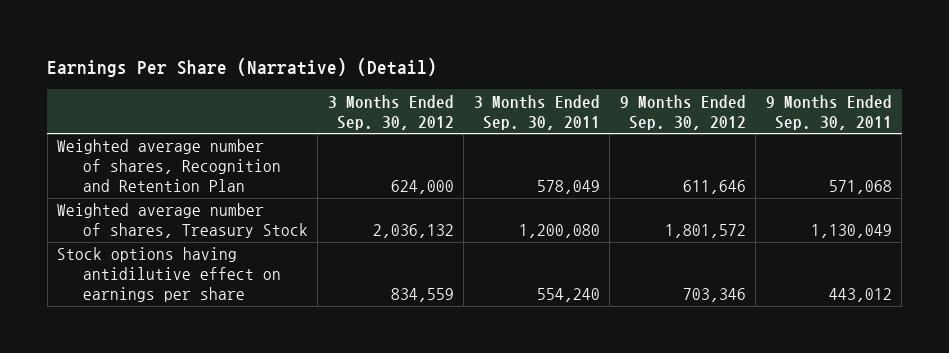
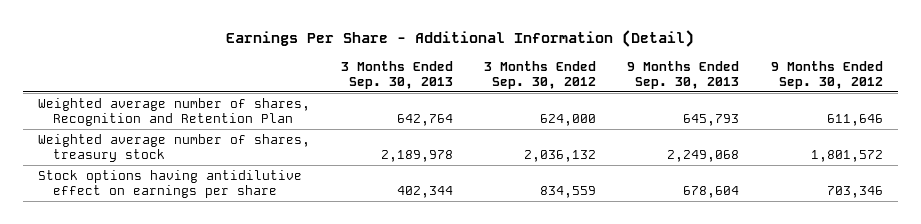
[47,57,438,77] Earnings Per Share (Narrative) (Detail) -> [226,29,695,47] Earnings Per Share - Additional Information (Detail)
[473,94,600,130] 3 Months Ended Sep. 30, 2011 -> none
[765,94,892,130] 9 Months Ended Sep. 30, 2011 -> none
none -> [341,60,454,89] 3 Months Ended Sep. 30, 2013
none -> [627,60,740,89] 9 Months Ended Sep. 30, 2013
[57,203,308,239] Weighted average number of shares, Treasury Stock -> [38,133,311,163] Weighted average number of shares, treasury stock

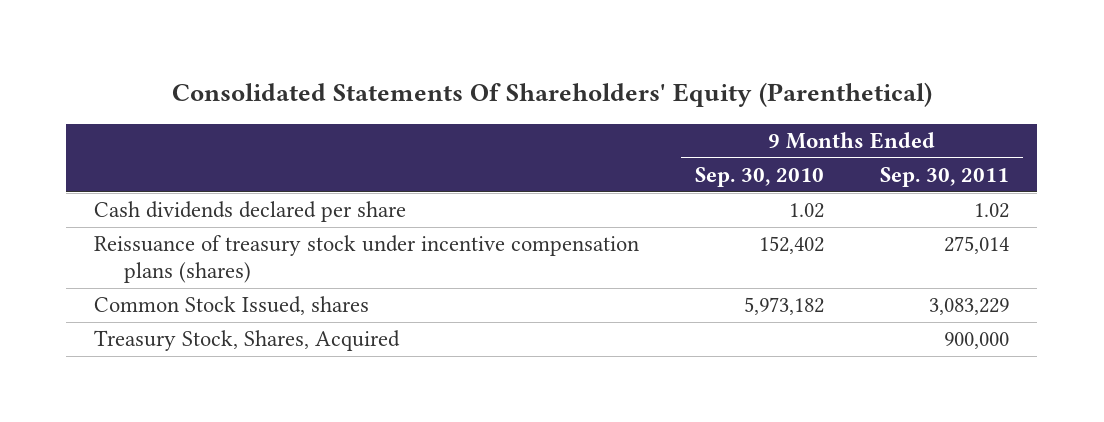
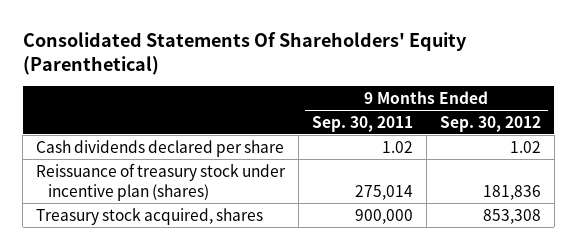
[695,167,825,188] Sep. 30, 2010 -> none
none -> [439,115,541,132] Sep. 30, 2012
[94,296,370,316] Common Stock Issued, shares -> none
[94,235,640,284] Reissuance of treasury stock under incentive compensation plans (shares) -> [36,162,287,201] Reissuance of treasury stock under incentive plan (shares)
[94,330,401,352] Treasury Stock, Shares, Acquired -> [36,207,264,225] Treasury stock acquired, shares

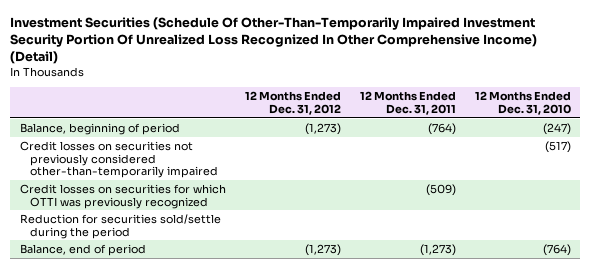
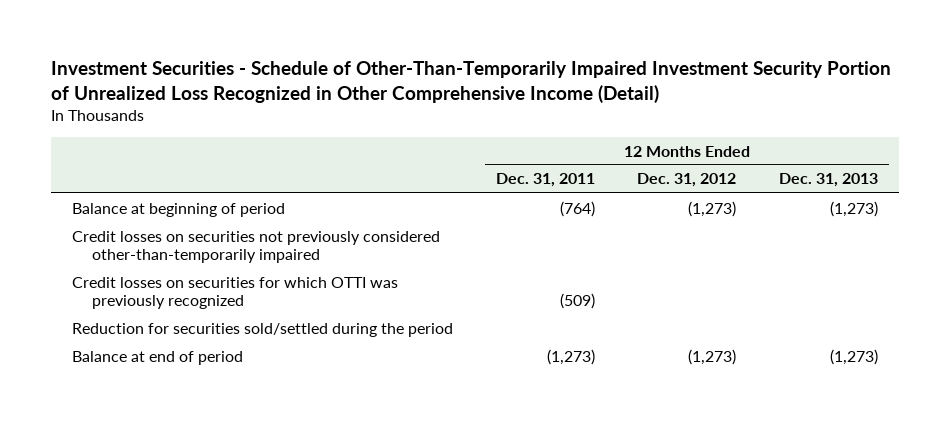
[10,17,538,65] Investment Securities (Schedule Of Other-Than-Temporarily Impaired Investment Security Portion Of Unrealized Loss Recognized In Other Comprehensive Income) (Detail) -> [50,61,891,103] Investment Securities - Schedule of Other-Than-Temporarily Impaired Investment Security Portion of Unrealized Loss Recognized in Other Comprehensive Income (Detail)
[474,90,571,115] 12 Months Ended Dec. 31, 2010 -> none
none -> [779,173,879,188] Dec. 31, 2013
[19,122,180,135] Balance, beginning of period -> [71,202,285,217] Balance at beginning of period
[19,213,221,239] Reduction for securities sold/settle during the period -> [71,322,453,337] Reduction for securities sold/settled during the period
[19,243,146,256] Balance, end of period -> [71,350,243,365] Balance at end of period

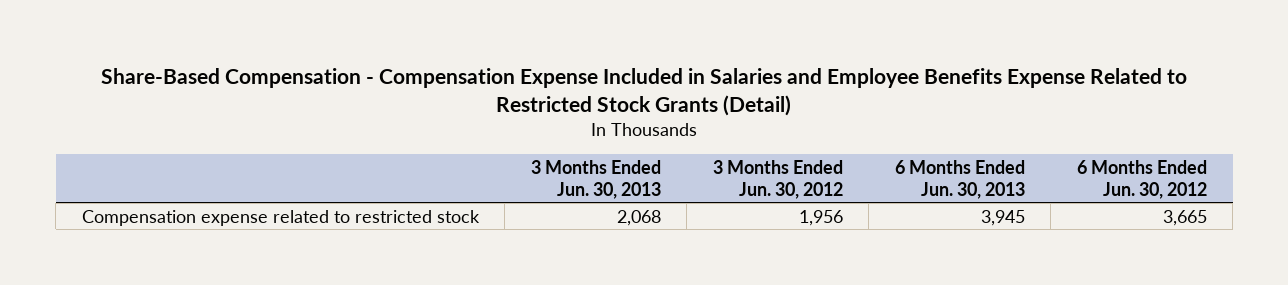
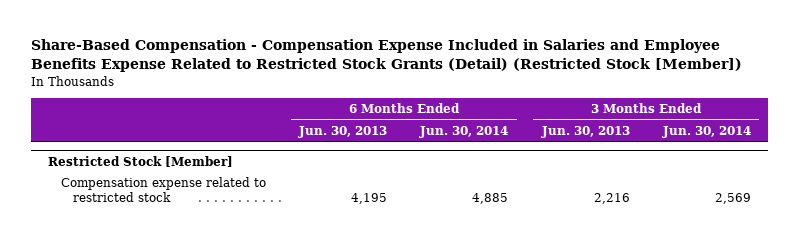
[101,67,1188,116] Share-Based Compensation - Compensation Expense Included in Salaries and Employee Benefits Expense Related to Restricted Stock Grants (Detail) -> [31,39,743,73] Share-Based Compensation - Compensation Expense Included in Salaries and Employee Benefits Expense Related to Restricted Stock Grants (Detail) (Restricted Stock [Member])
[712,159,843,199] 3 Months Ended Jun. 30, 2012 -> none
[1076,159,1207,199] 6 Months Ended Jun. 30, 2012 -> none
none -> [419,126,509,139] Jun. 30, 2014
none -> [661,126,751,139] Jun. 30, 2014
none -> [47,155,233,167] Restricted Stock [Member]
[616,209,661,226] 2,068 -> [593,192,630,204] 2,216
[980,209,1025,226] 3,945 -> [350,192,387,204] 4,195

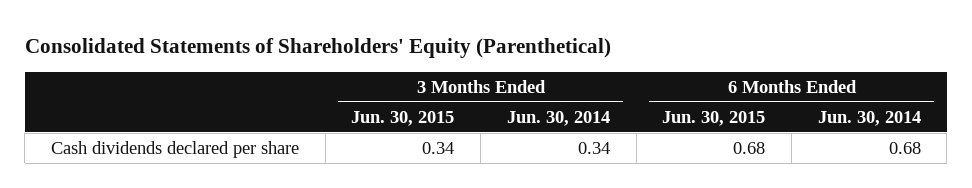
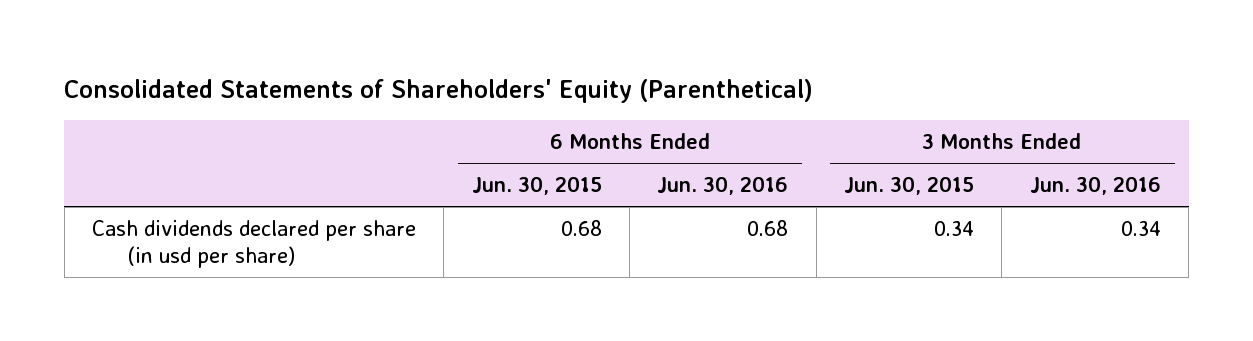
[506,110,610,126] Jun. 30, 2014 -> none
[817,110,921,126] Jun. 30, 2014 -> none
none -> [657,176,789,196] Jun. 30, 2016
none -> [1029,176,1161,196] Jun. 30, 2016
[51,141,300,159] Cash dividends declared per share -> [92,219,417,268] Cash dividends declared per share (in usd per share)

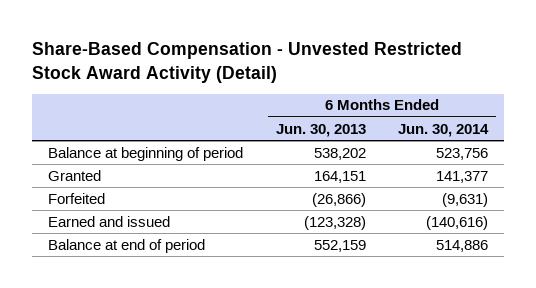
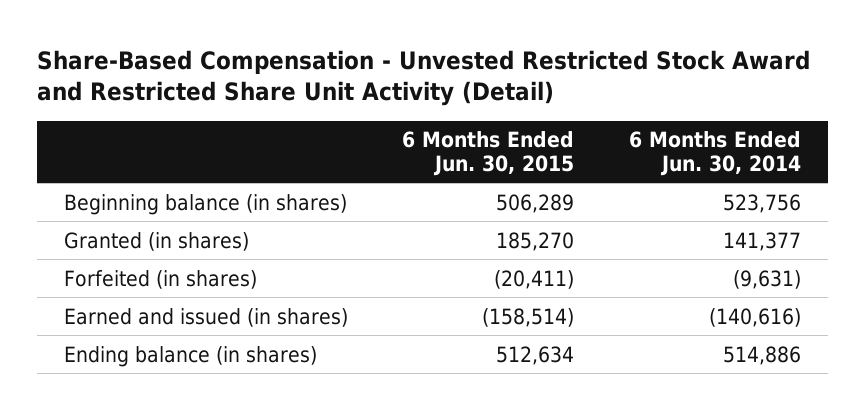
[32,42,463,83] Share-Based Compensation - Unvested Restricted Stock Award Activity (Detail) -> [37,49,811,107] Share-Based Compensation - Unvested Restricted Stock Award and Restricted Share Unit Activity (Detail)
[275,123,366,137] Jun. 30, 2013 -> none
none -> [402,131,575,176] 6 Months Ended Jun. 30, 2015
[48,146,244,161] Balance at beginning of period -> [64,193,348,215] Beginning balance (in shares)
[48,169,102,181] Granted -> [64,231,250,251] Granted (in shares)
[48,192,106,204] Forfeited -> [64,269,258,289] Forfeited (in shares)
[48,215,171,227] Earned and issued -> [64,307,349,327] Earned and issued (in shares)
[48,238,206,253] Balance at end of period -> [64,345,318,367] Ending balance (in shares)

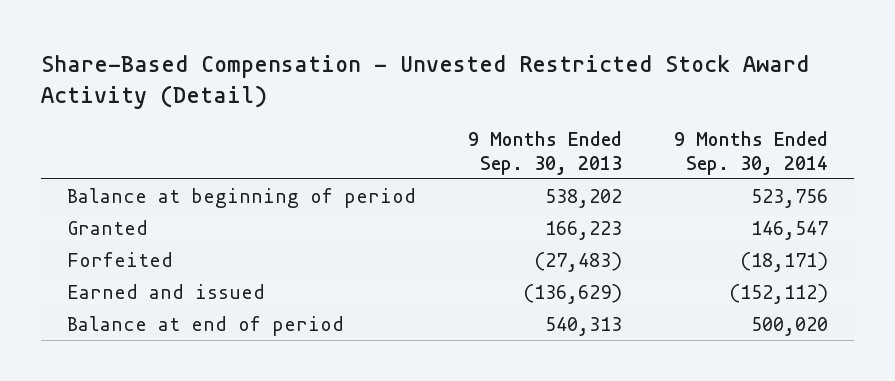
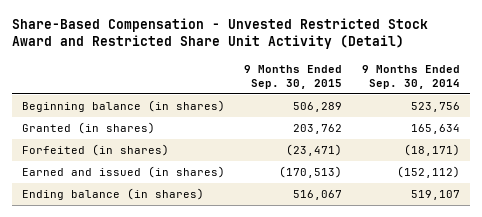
[41,55,810,110] Share-Based Compensation - Unvested Restricted Stock Award Activity (Detail) -> [11,18,428,50] Share-Based Compensation - Unvested Restricted Stock Award and Restricted Share Unit Activity (Detail)
[468,130,623,175] 9 Months Ended Sep. 30, 2013 -> none
none -> [244,64,343,90] 9 Months Ended Sep. 30, 2015
[67,315,345,336] Balance at end of period -> none
[67,187,417,208] Balance at beginning of period -> [21,100,225,113] Beginning balance (in shares)
[67,219,149,235] Granted -> [21,122,155,135] Granted (in shares)
[751,220,829,240] 146,547 -> [411,124,461,135] 165,634
[67,251,174,267] Forfeited -> [21,144,169,157] Forfeited (in shares)
[67,283,266,299] Earned and issued -> [21,166,225,179] Earned and issued (in shares)
none -> [21,188,204,201] Ending balance (in shares)

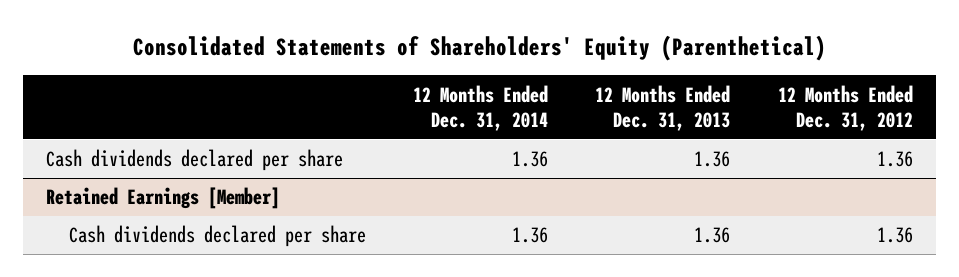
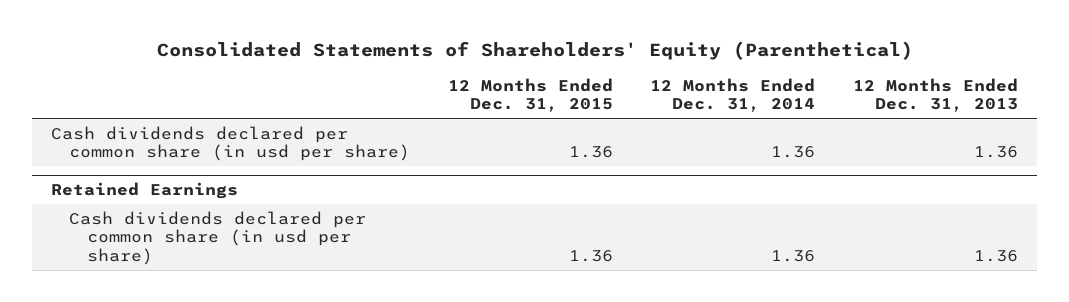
[777,84,913,131] 12 Months Ended Dec. 31, 2012 -> none
none -> [447,77,613,113] 12 Months Ended Dec. 31, 2015
[46,149,344,172] Cash dividends declared per share -> [50,125,410,162] Cash dividends declared per common share (in usd per share)
[46,187,281,210] Retained Earnings [Member] -> [50,181,238,199] Retained Earnings
[69,225,367,248] Cash dividends declared per share -> [68,210,366,265] Cash dividends declared per common share (in usd per share)

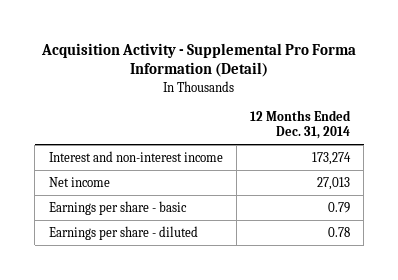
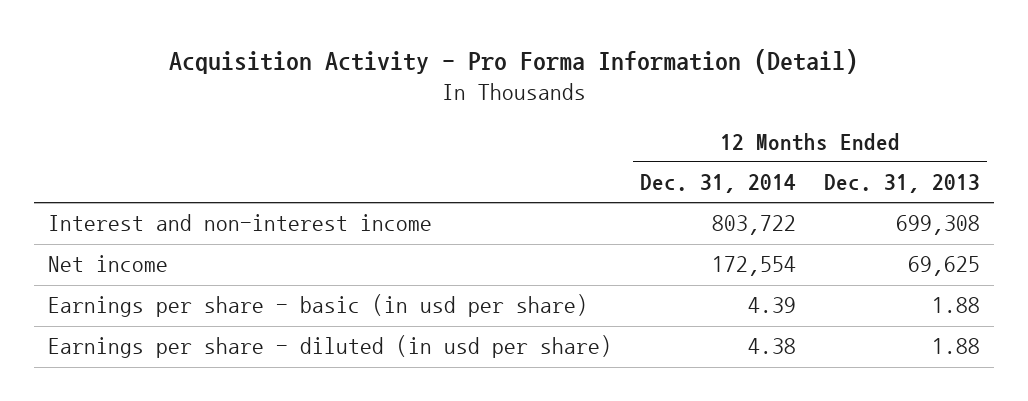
[41,42,357,78] Acquisition Activity - Supplemental Pro Forma Information (Detail) -> [169,48,859,74] Acquisition Activity - Pro Forma Information (Detail)
none -> [823,174,980,194] Dec. 31, 2013
[311,151,351,165] 173,274 -> [712,215,797,236] 803,722
[316,176,350,190] 27,013 -> [712,256,797,277] 172,554
[48,200,187,215] Earnings per share - basic -> [48,294,589,318] Earnings per share - basic (in usd per share)
[327,201,350,213] 0.79 -> [748,297,797,314] 4.39
[48,225,198,240] Earnings per share - diluted -> [48,335,613,359] Earnings per share - diluted (in usd per share)
[327,226,350,237] 0.78 -> [748,338,797,355] 4.38

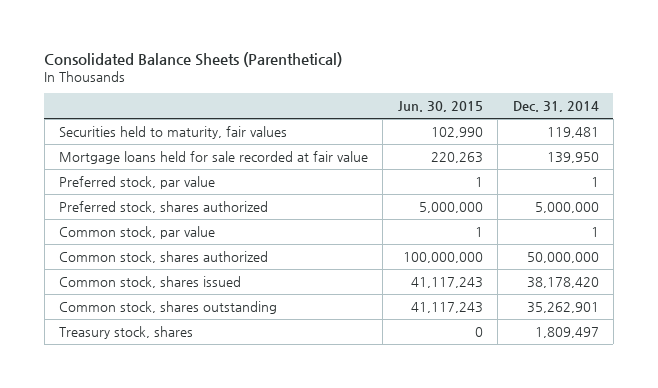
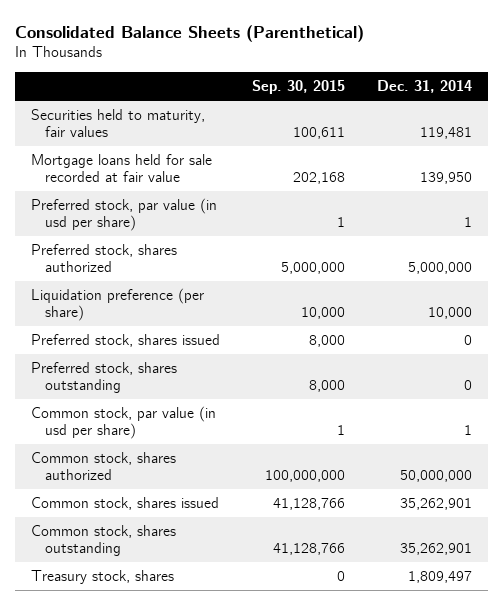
[397,101,483,113] Jun. 30, 2015 -> none
none -> [251,80,345,95] Sep. 30, 2015
[58,175,215,189] Preferred stock, par value -> [30,198,217,231] Preferred stock, par value (in usd per share)
none -> [30,288,204,321] Liquidation preference (per share)
none -> [30,334,220,348] Preferred stock, shares issued
none -> [30,362,177,393] Preferred stock, shares outstanding
[58,225,215,239] Common stock, par value -> [30,406,216,439] Common stock, par value (in usd per share)
[526,276,599,288] 38,178,420 -> [399,498,472,511] 35,262,901

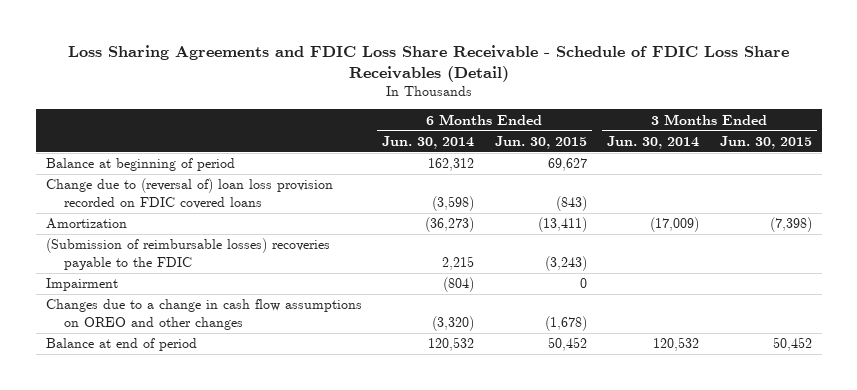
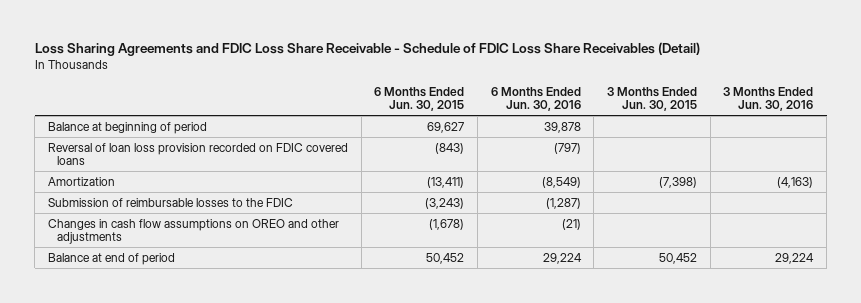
[382,136,475,150] Jun. 30, 2014 -> none
[607,136,700,150] Jun. 30, 2014 -> none
none -> [490,86,581,112] 6 Months Ended Jun. 30, 2016
none -> [723,86,814,112] 3 Months Ended Jun. 30, 2016
[45,178,333,209] Change due to (reversal of) loan loss provision recorded on FDIC covered loans -> [47,142,348,166] Reversal of loan loss provision recorded on FDIC covered loans
[45,278,118,292] Impairment -> none
[45,238,330,270] (Submission of reimbursable losses) recoveries payable to the FDIC -> [47,197,293,207] Submission of reimbursable losses to the FDIC
[45,299,362,330] Changes due to a change in cash flow assumptions on OREO and other changes -> [47,218,339,245] Changes in cash flow assumptions on OREO and other adjustments

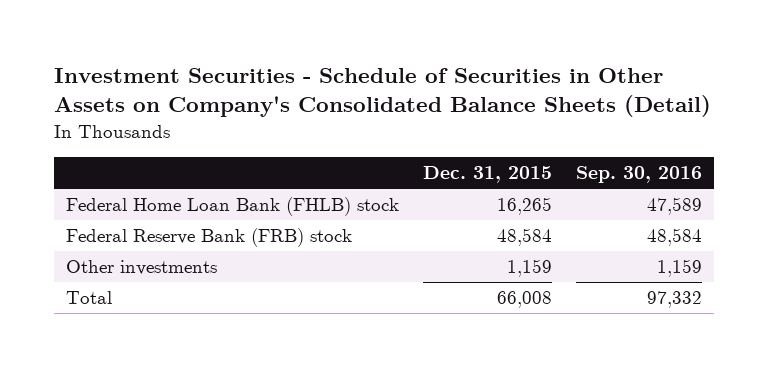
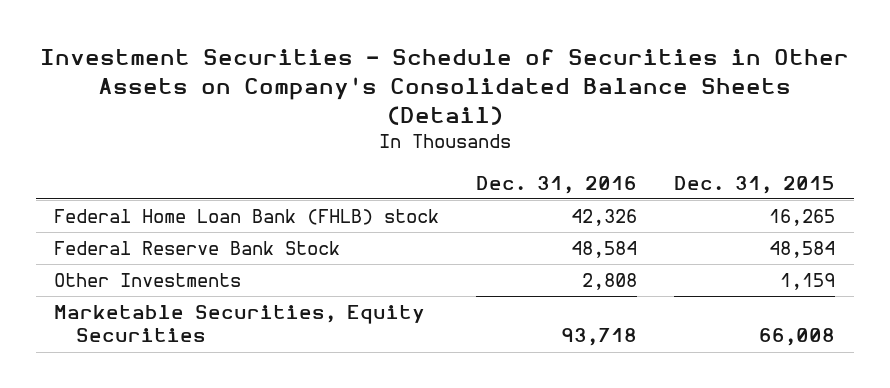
[575,165,702,183] Sep. 30, 2016 -> none
none -> [476,175,638,194] Dec. 31, 2016
[65,228,352,248] Federal Reserve Bank (FRB) stock -> [54,241,341,256] Federal Reserve Bank Stock
[65,260,217,276] Other investments -> [54,273,242,288] Other Investments
[65,291,112,305] Total -> [54,305,426,343] Marketable Securities, Equity Securities

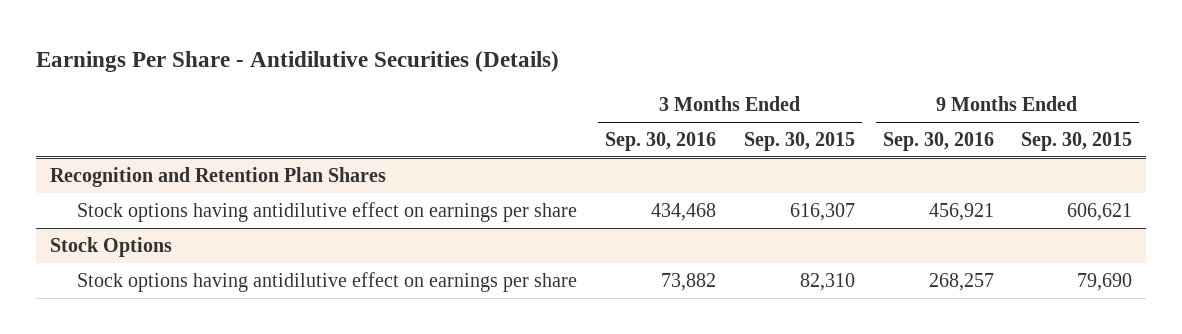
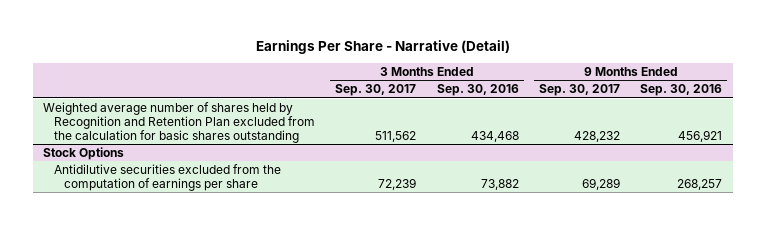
[35,51,559,73] Earnings Per Share - Antidilutive Securities (Details) -> [255,40,510,55] Earnings Per Share - Narrative (Detail)
[743,132,855,152] Sep. 30, 2015 -> none
[1021,132,1133,152] Sep. 30, 2015 -> none
none -> [335,84,417,97] Sep. 30, 2017
none -> [538,84,620,97] Sep. 30, 2017
[49,166,386,187] Recognition and Retention Plan Shares -> none
[77,201,578,222] Stock options having antidilutive effect on earnings per share -> [43,101,315,143] Weighted average number of shares held by Recognition and Retention Plan excluded from the calculation for basic shares outstanding
[77,271,578,292] Stock options having antidilutive effect on earnings per share -> [53,163,281,191] Antidilutive securities excluded from the computation of earnings per share

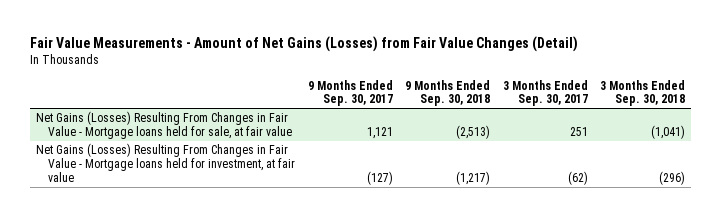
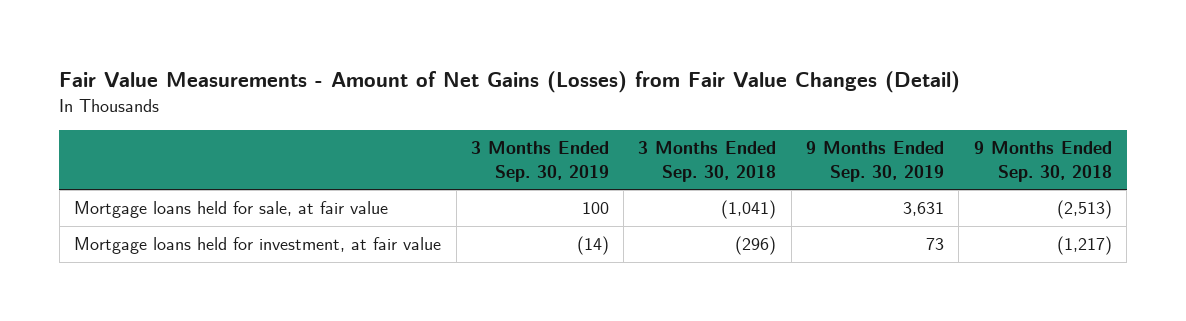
[307,79,393,107] 9 Months Ended Sep. 30, 2017 -> none
[502,79,588,107] 3 Months Ended Sep. 30, 2017 -> none
none -> [470,141,609,182] 3 Months Ended Sep. 30, 2019
none -> [806,141,945,182] 9 Months Ended Sep. 30, 2019
[35,111,293,140] Net Gains (Losses) Resulting From Changes in Fair Value - Mortgage loans held for sale, at fair value -> [74,201,389,219] Mortgage loans held for sale, at fair value
[35,143,296,182] Net Gains (Losses) Resulting From Changes in Fair Value - Mortgage loans held for investment, at fair value -> [74,237,442,255] Mortgage loans held for investment, at fair value

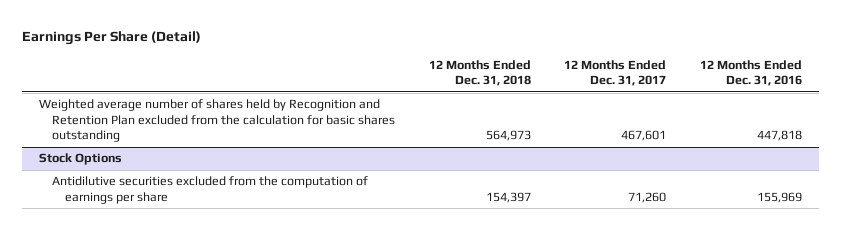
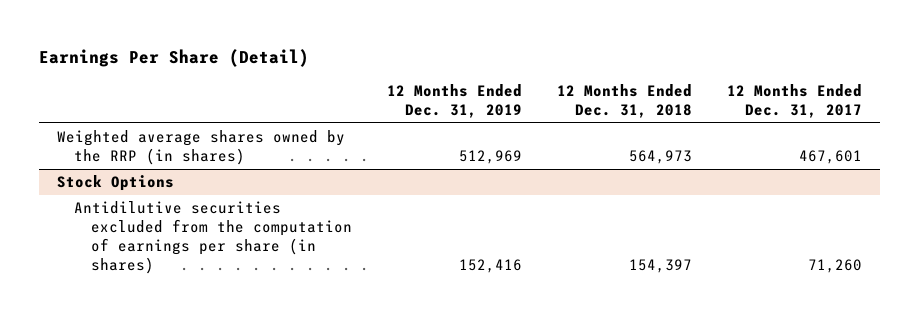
[699,59,802,87] 12 Months Ended Dec. 31, 2016 -> none
none -> [386,83,522,118] 12 Months Ended Dec. 31, 2019
[38,99,395,143] Weighted average number of shares held by Recognition and Retention Plan excluded from the calculation for basic shares outstanding -> [56,130,345,166] Weighted average shares owned by the RRP (in shares)
[51,176,368,204] Antidilutive securities excluded from the computation of earnings per share -> [73,201,352,274] Antidilutive securities excluded from the computation of earnings per share (in shares)

